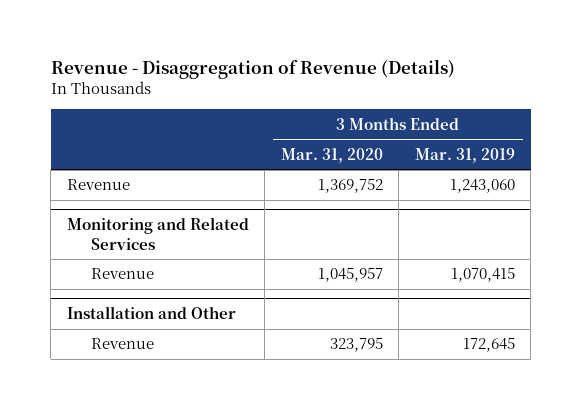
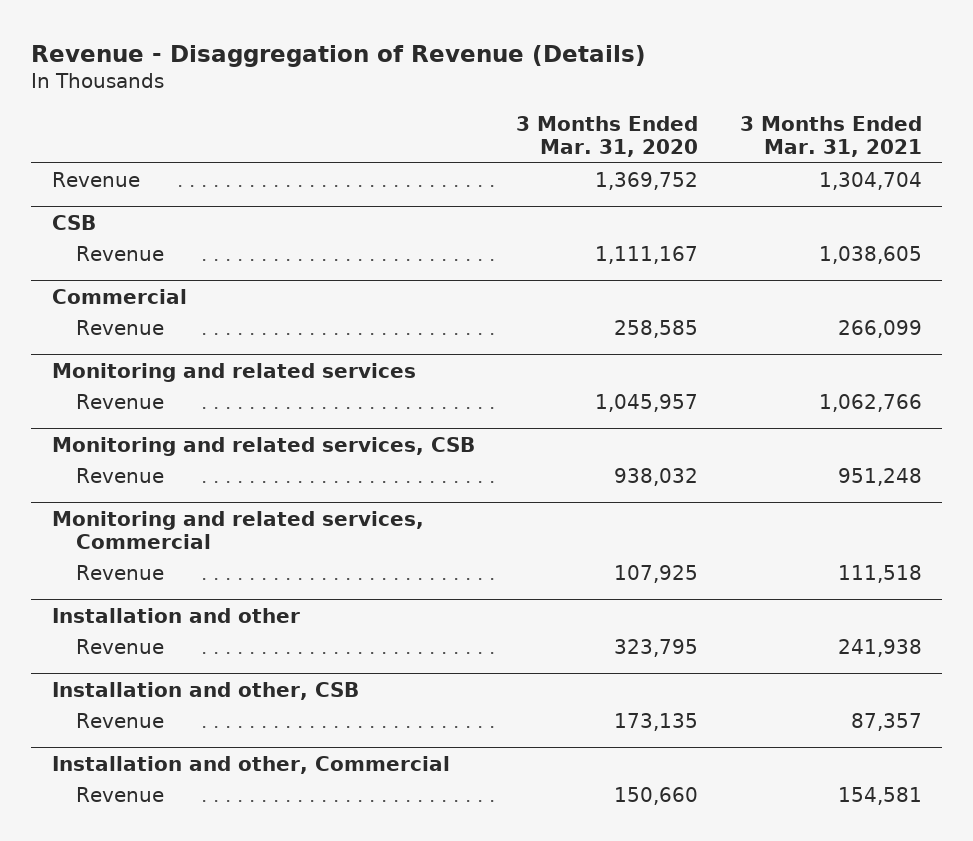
[414,147,515,163] Mar. 31, 2019 -> none
none -> [739,115,922,157] 3 Months Ended Mar. 31, 2021
none -> [51,214,96,230] CSB
none -> [75,245,164,261] Revenue
none -> [51,288,187,304] Commercial
none -> [75,319,164,335] Revenue
[66,217,249,250] Monitoring and Related Services -> [51,362,416,382] Monitoring and related services
none -> [51,436,475,456] Monitoring and related services, CSB
none -> [75,467,164,483] Revenue
none -> [51,510,424,549] Monitoring and related services, Commercial
none -> [75,564,164,580] Revenue
[66,306,236,320] Installation and Other -> [51,607,300,623] Installation and other
none -> [51,681,359,700] Installation and other, CSB
none -> [75,712,164,728] Revenue
none -> [51,755,450,774] Installation and other, Commercial
none -> [75,786,164,802] Revenue

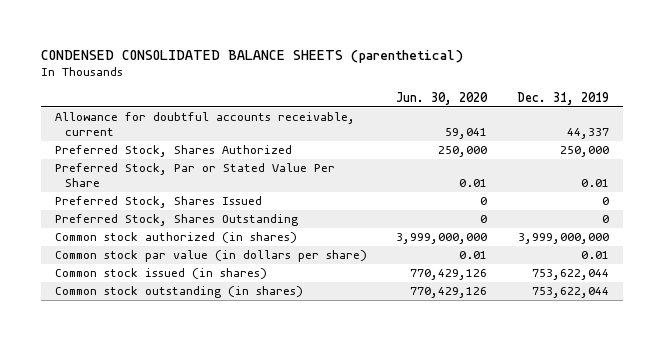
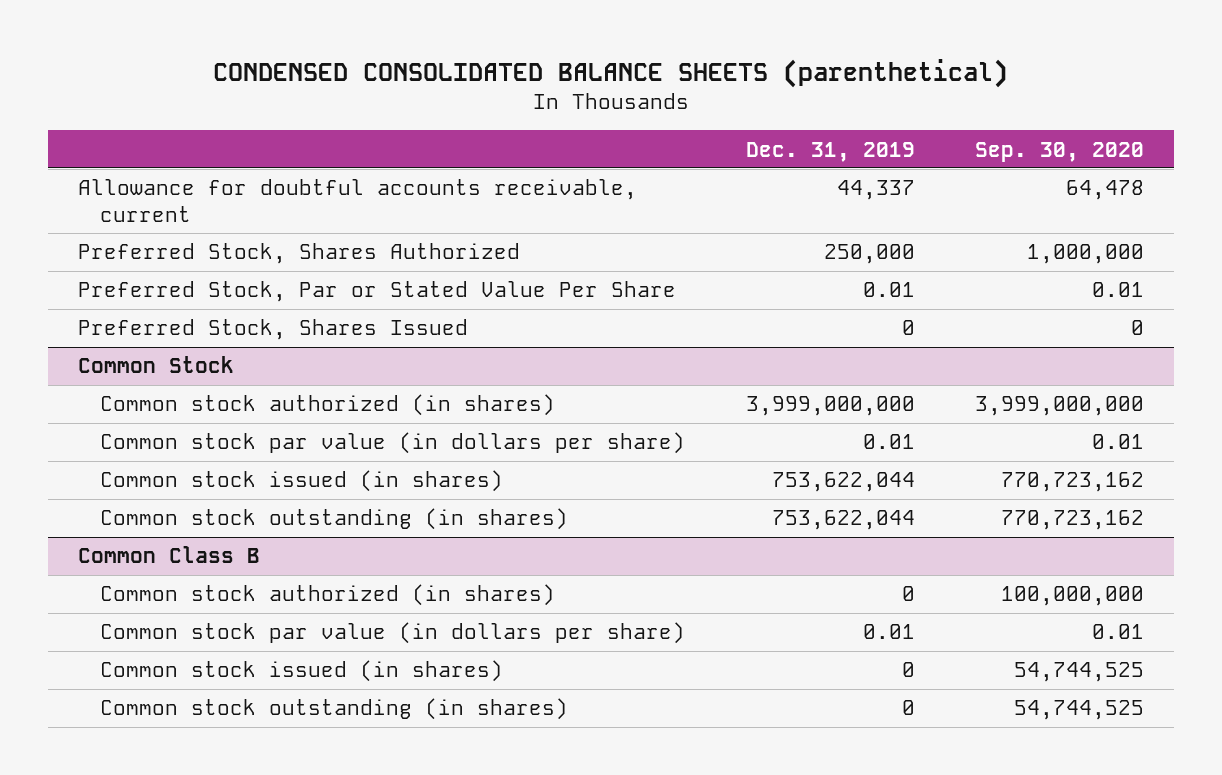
[396,91,489,105] Jun. 30, 2020 -> none
none -> [974,141,1144,162] Sep. 30, 2020
[55,214,299,227] Preferred Stock, Shares Outstanding -> none
none -> [78,356,235,374] Common Stock
none -> [78,546,261,564] Common Class B
none -> [100,584,556,607] Common stock authorized (in shares)
none -> [100,622,686,645] Common stock par value (in dollars per share)
none -> [100,660,504,683] Common stock issued (in shares)
none -> [100,698,569,721] Common stock outstanding (in shares)

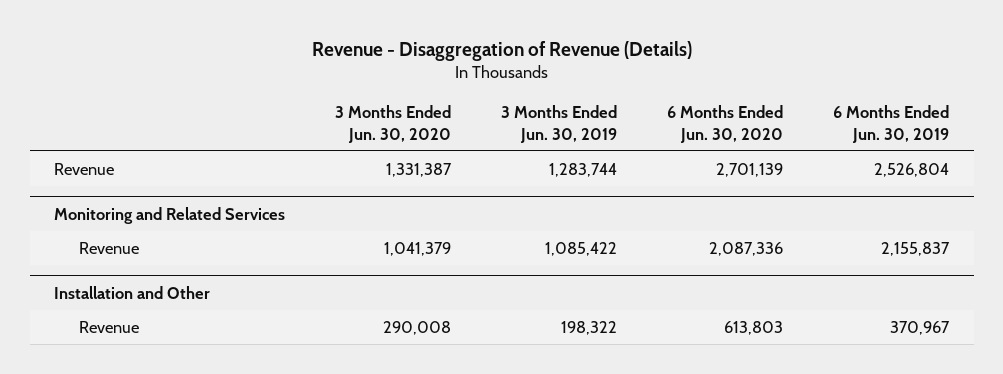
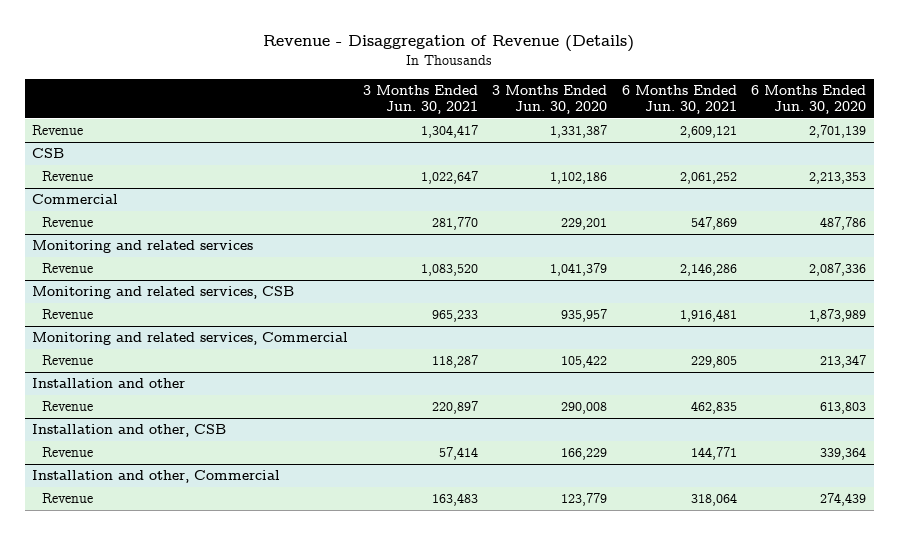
[501,104,618,143] 3 Months Ended Jun. 30, 2019 -> none
[832,104,949,143] 6 Months Ended Jun. 30, 2019 -> none
none -> [362,84,478,115] 3 Months Ended Jun. 30, 2021
none -> [621,84,737,115] 6 Months Ended Jun. 30, 2021
none -> [32,148,65,159] CSB
none -> [41,171,93,182] Revenue
none -> [32,194,119,205] Commercial
none -> [41,217,93,228] Revenue
[54,206,286,224] Monitoring and Related Services -> [32,240,254,254] Monitoring and related services
none -> [32,286,295,300] Monitoring and related services, CSB
none -> [41,309,93,320] Revenue
none -> [32,332,349,346] Monitoring and related services, Commercial
none -> [41,355,93,366] Revenue
[54,285,211,299] Installation and Other -> [32,378,186,389] Installation and other
none -> [32,424,227,438] Installation and other, CSB
none -> [41,447,93,458] Revenue
none -> [32,470,281,484] Installation and other, Commercial
none -> [41,493,93,504] Revenue

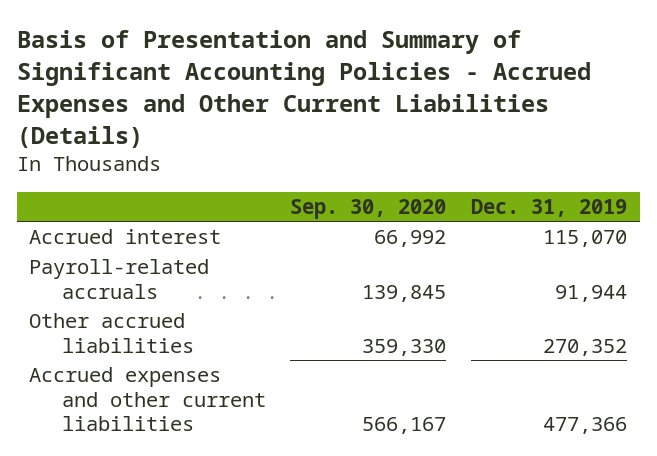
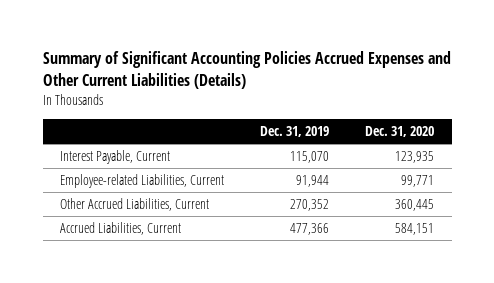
[16,30,591,148] Basis of Presentation and Summary of Significant Accounting Policies - Accrued Expenses and Other Current Liabilities (Details) -> [42,51,451,90] Summary of Significant Accounting Policies Accrued Expenses and Other Current Liabilities (Details)
[290,198,447,219] Sep. 30, 2020 -> none
none -> [364,126,434,138] Dec. 31, 2020
[29,229,222,245] Accrued interest -> [60,150,171,165] Interest Payable, Current
[29,259,210,299] Payroll-related accruals -> [60,174,225,189] Employee-related Liabilities, Current
[29,313,194,353] Other accrued liabilities -> [60,198,210,212] Other Accrued Liabilities, Current
[29,367,266,432] Accrued expenses and other current liabilities -> [60,222,182,236] Accrued Liabilities, Current

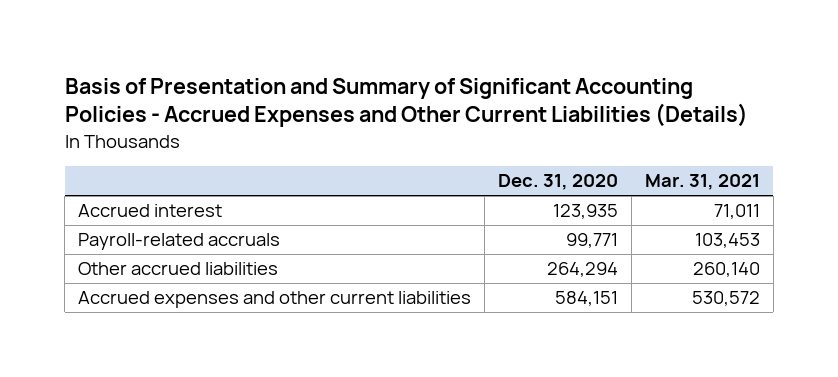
[42,51,451,90] Summary of Significant Accounting Policies Accrued Expenses and Other Current Liabilities (Details) -> [64,77,748,128] Basis of Presentation and Summary of Significant Accounting Policies - Accrued Expenses and Other Current Liabilities (Details)
[260,126,330,138] Dec. 31, 2019 -> none
none -> [644,174,760,191] Mar. 31, 2021
[60,150,171,165] Interest Payable, Current -> [78,204,223,218] Accrued interest
[60,174,225,189] Employee-related Liabilities, Current -> [78,233,281,251] Payroll-related accruals
[60,198,210,212] Other Accrued Liabilities, Current -> [78,262,279,276] Other accrued liabilities
[394,199,434,212] 360,445 -> [546,262,618,278] 264,294
[60,222,182,236] Accrued Liabilities, Current -> [78,291,472,309] Accrued expenses and other current liabilities

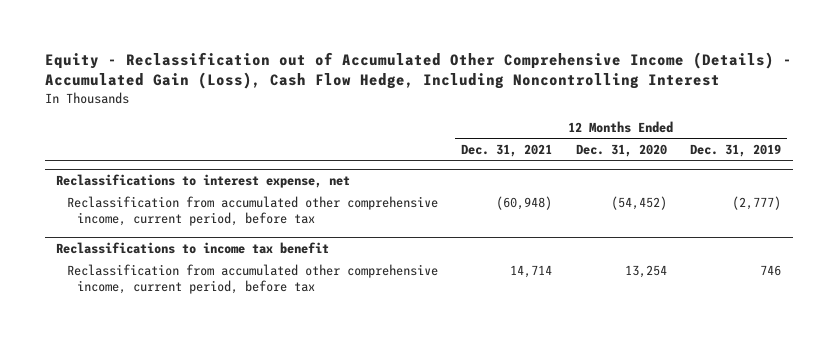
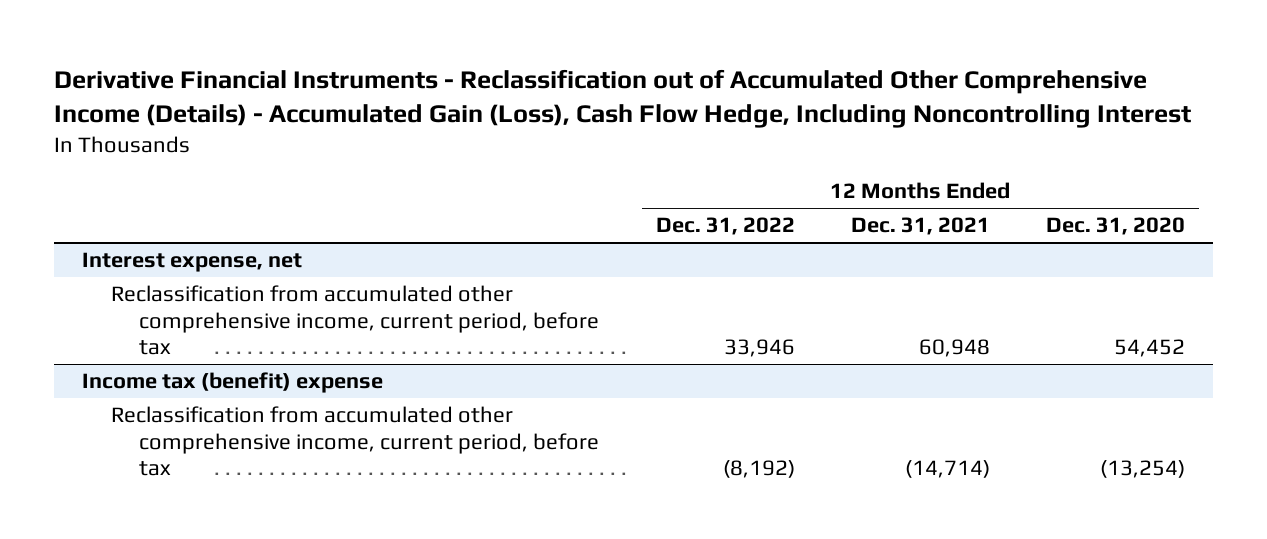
[44,51,792,90] Equity - Reclassification out of Accumulated Other Comprehensive Income (Details) - Accumulated Gain (Loss), Cash Flow Hedge, Including Noncontrolling Interest -> [53,68,1191,129] Derivative Financial Instruments - Reclassification out of Accumulated Other Comprehensive Income (Details) - Accumulated Gain (Loss), Cash Flow Hedge, Including Noncontrolling Interest
[690,143,782,157] Dec. 31, 2019 -> none
none -> [655,217,795,236] Dec. 31, 2022
[56,173,351,188] Reclassifications to interest expense, net -> [81,252,302,273] Interest expense, net
[496,195,553,210] (60,948) -> [918,339,990,358] 60,948
[610,195,667,210] (54,452) -> [1113,339,1185,358] 54,452
[56,241,330,254] Reclassifications to income tax benefit -> [81,372,383,394] Income tax (benefit) expense
[510,264,553,278] 14,714 -> [904,460,990,479] (14,714)
[624,264,667,278] 13,254 -> [1099,460,1185,479] (13,254)

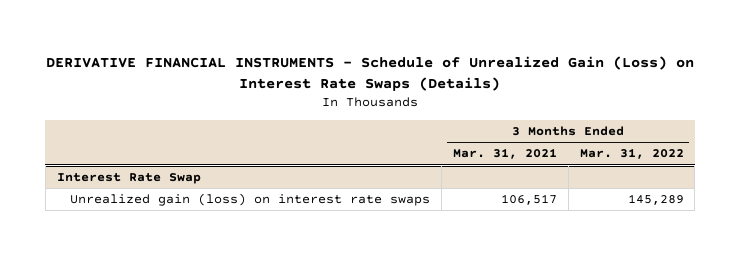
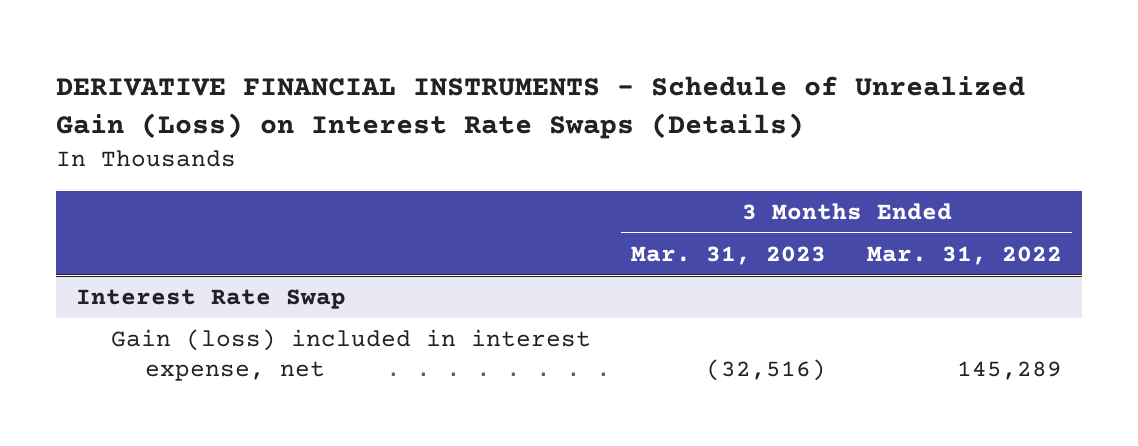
[452,148,557,160] Mar. 31, 2021 -> none
none -> [631,246,827,266] Mar. 31, 2023
[69,193,430,207] Unrealized gain (loss) on interest rate swaps -> [110,329,591,382] Gain (loss) included in interest expense, net

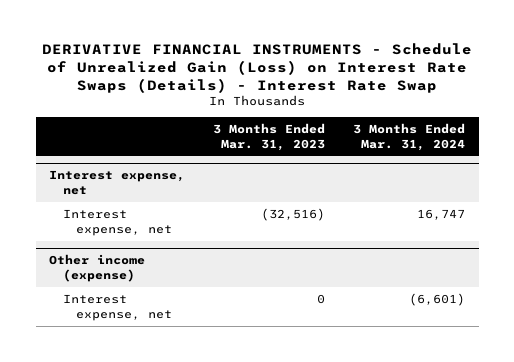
[56,75,1026,140] DERIVATIVE FINANCIAL INSTRUMENTS - Schedule of Unrealized Gain (Loss) on Interest Rate Swaps (Details) -> [42,42,473,93] DERIVATIVE FINANCIAL INSTRUMENTS - Schedule of Unrealized Gain (Loss) on Interest Rate Swaps (Details) - Interest Rate Swap
[866,246,1062,266] Mar. 31, 2022 -> none
none -> [352,122,465,151] 3 Months Ended Mar. 31, 2024
[76,289,347,310] Interest Rate Swap -> [49,170,186,196] Interest expense, net
[110,329,591,382] Gain (loss) included in interest expense, net -> [62,208,172,236] Interest expense, net
none -> [49,254,146,283] Other income (expense)
none -> [62,293,172,321] Interest expense, net

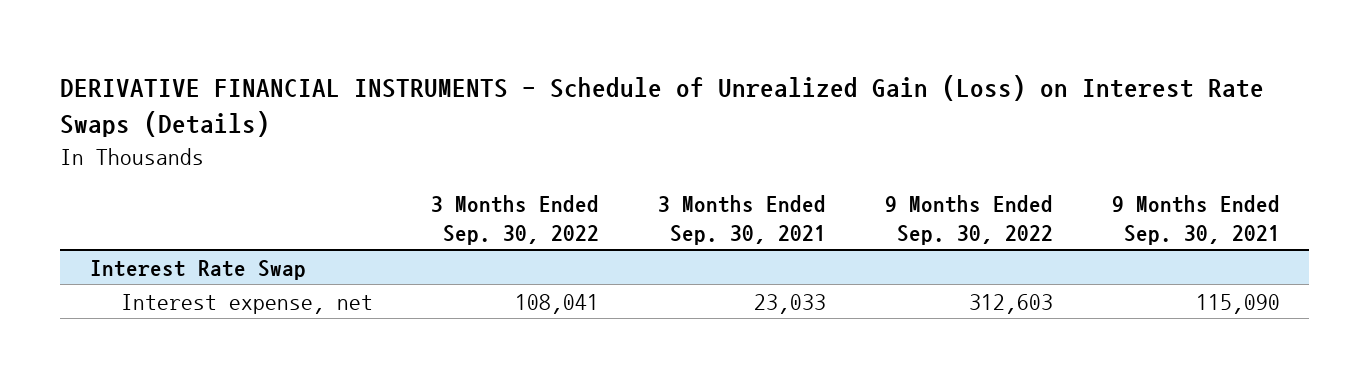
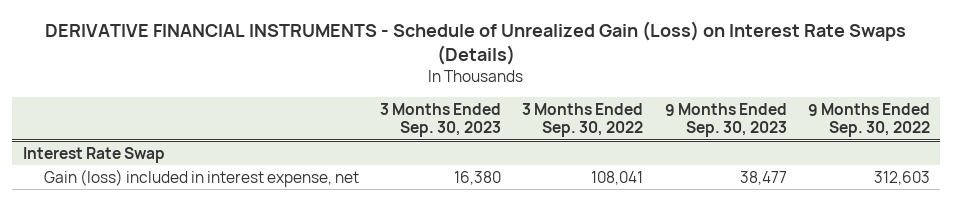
[658,195,827,245] 3 Months Ended Sep. 30, 2021 -> none
[1111,195,1280,245] 9 Months Ended Sep. 30, 2021 -> none
none -> [380,103,502,138] 3 Months Ended Sep. 30, 2023
none -> [664,103,787,138] 9 Months Ended Sep. 30, 2023
[120,293,373,314] Interest expense, net -> [44,168,360,187] Gain (loss) included in interest expense, net

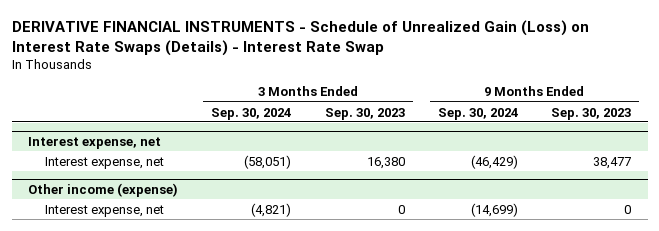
[45,20,907,65] DERIVATIVE FINANCIAL INSTRUMENTS - Schedule of Unrealized Gain (Loss) on Interest Rate Swaps (Details) -> [11,19,589,56] DERIVATIVE FINANCIAL INSTRUMENTS - Schedule of Unrealized Gain (Loss) on Interest Rate Swaps (Details) - Interest Rate Swap
[522,103,644,138] 3 Months Ended Sep. 30, 2022 -> none
[807,103,930,138] 9 Months Ended Sep. 30, 2022 -> none
none -> [211,107,292,120] Sep. 30, 2024
none -> [437,107,518,120] Sep. 30, 2024
[23,146,166,163] Interest Rate Swap -> [28,136,162,149] Interest expense, net
[44,168,360,187] Gain (loss) included in interest expense, net -> [45,156,165,169] Interest expense, net
none -> [28,182,179,197] Other income (expense)
none -> [45,204,165,217] Interest expense, net

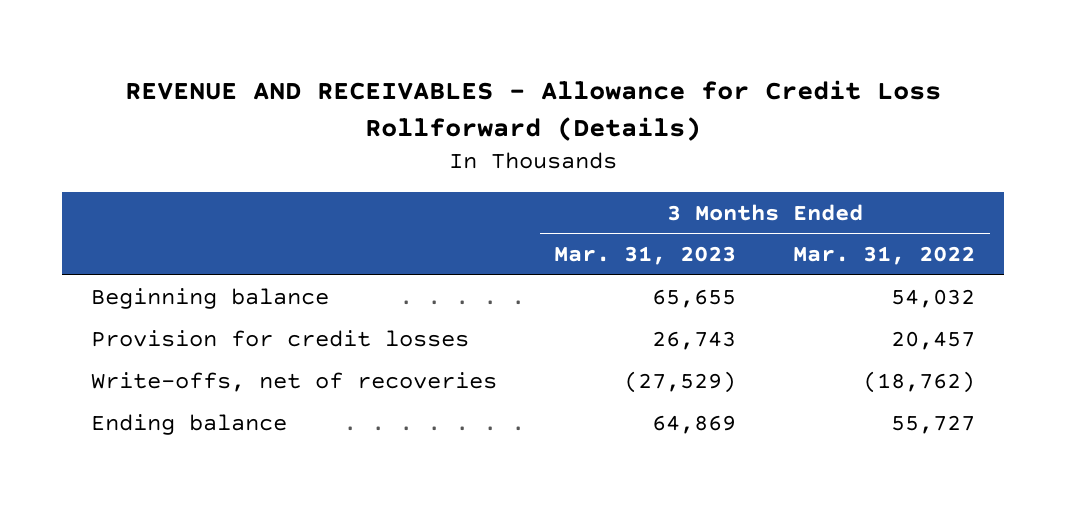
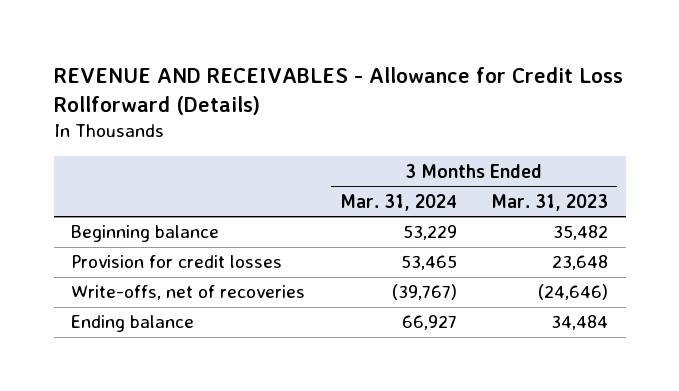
[793,246,976,266] Mar. 31, 2022 -> none
none -> [339,193,457,211] Mar. 31, 2024
[652,288,737,308] 65,655 -> [553,225,609,241] 35,482
[652,330,737,350] 26,743 -> [552,255,609,271] 23,648
[624,370,737,393] (27,529) -> [538,284,609,301] (24,646)
[652,414,737,434] 64,869 -> [551,315,609,331] 34,484

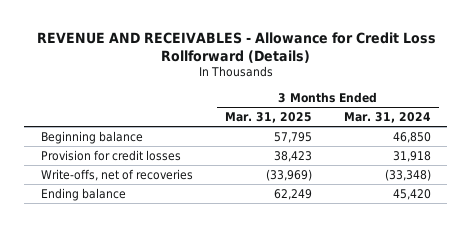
[491,193,609,211] Mar. 31, 2023 -> none
none -> [224,111,312,123] Mar. 31, 2025
[402,225,457,241] 53,229 -> [393,131,432,143] 46,850
[400,255,457,271] 53,465 -> [393,150,432,162] 31,918
[391,284,457,301] (39,767) -> [385,168,432,181] (33,348)
[401,315,457,331] 66,927 -> [393,188,432,200] 45,420

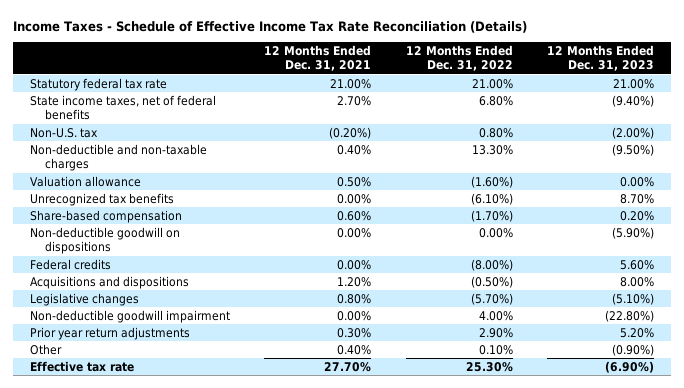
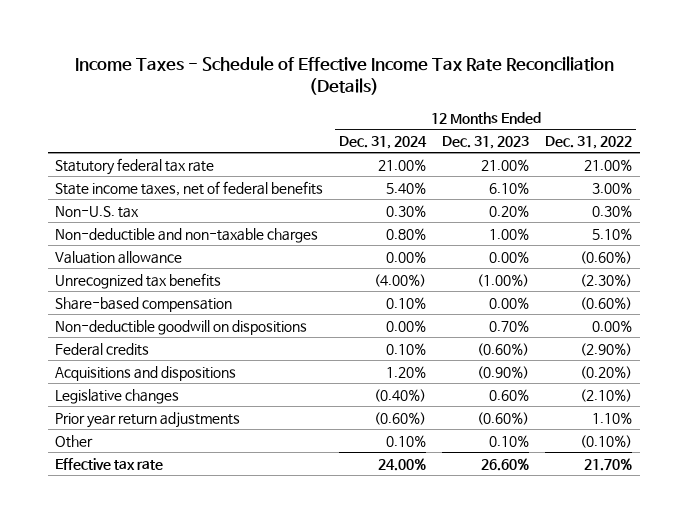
[264,44,372,72] 12 Months Ended Dec. 31, 2021 -> none
none -> [339,135,428,149] Dec. 31, 2024
[29,309,230,323] Non-deductible goodwill impairment -> none
[478,95,513,106] 6.80% -> [591,181,632,194] 3.00%
[611,94,654,107] (9.40%) -> [489,181,530,194] 6.10%
[478,127,513,138] 0.80% -> [591,204,632,217] 0.30%
[611,126,654,139] (2.00%) -> [489,204,530,217] 0.20%
[471,144,513,155] 13.30% -> [591,227,632,240] 5.10%
[611,143,654,156] (9.50%) -> [489,227,530,240] 1.00%
[470,175,513,188] (1.60%) -> [579,250,632,264] (0.60%)
[470,192,513,205] (6.10%) -> [579,273,632,287] (2.30%)
[619,193,654,204] 8.70% -> [477,273,530,287] (1.00%)
[470,209,513,222] (1.70%) -> [579,296,632,310] (0.60%)
[619,210,654,221] 0.20% -> [489,296,530,309] 0.00%
[611,226,654,239] (5.90%) -> [489,319,530,332] 0.70%
[470,258,513,271] (8.00%) -> [579,342,632,356] (2.90%)
[619,259,654,270] 5.60% -> [477,342,530,356] (0.60%)
[470,275,513,288] (0.50%) -> [579,365,632,379] (0.20%)
[619,276,654,287] 8.00% -> [477,365,530,379] (0.90%)
[470,292,513,305] (5.70%) -> [579,388,632,402] (2.10%)
[611,292,654,305] (5.10%) -> [489,388,530,401] 0.60%
[478,327,513,338] 2.90% -> [591,411,632,424] 1.10%
[619,327,654,338] 5.20% -> [477,411,530,425] (0.60%)
[478,344,513,355] 0.10% -> [579,434,632,448] (0.10%)
[611,343,654,356] (0.90%) -> [489,434,530,447] 0.10%
[465,361,513,372] 25.30% -> [583,457,632,471] 21.70%
[604,360,654,373] (6.90%) -> [481,457,530,471] 26.60%

